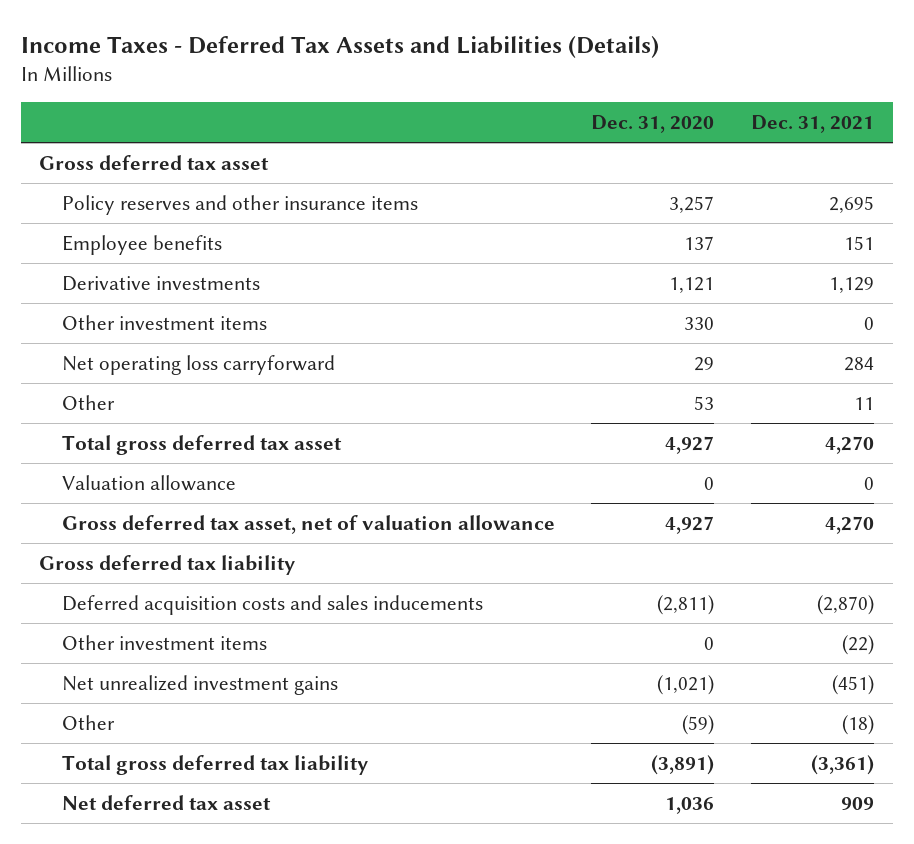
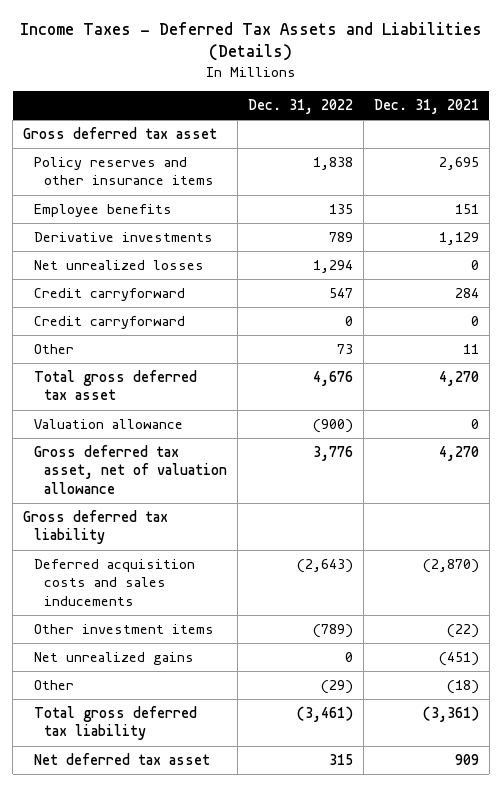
[591,114,715,133] Dec. 31, 2020 -> none
none -> [248,99,354,115] Dec. 31, 2022
[61,314,267,330] Other investment items -> none
none -> [33,260,204,271] Net unrealized losses
[61,354,335,375] Net operating loss carryforward -> [33,288,185,302] Credit carryforward
none -> [33,316,185,330] Credit carryforward
[61,674,338,695] Net unrealized investment gains -> [33,652,194,666] Net unrealized gains

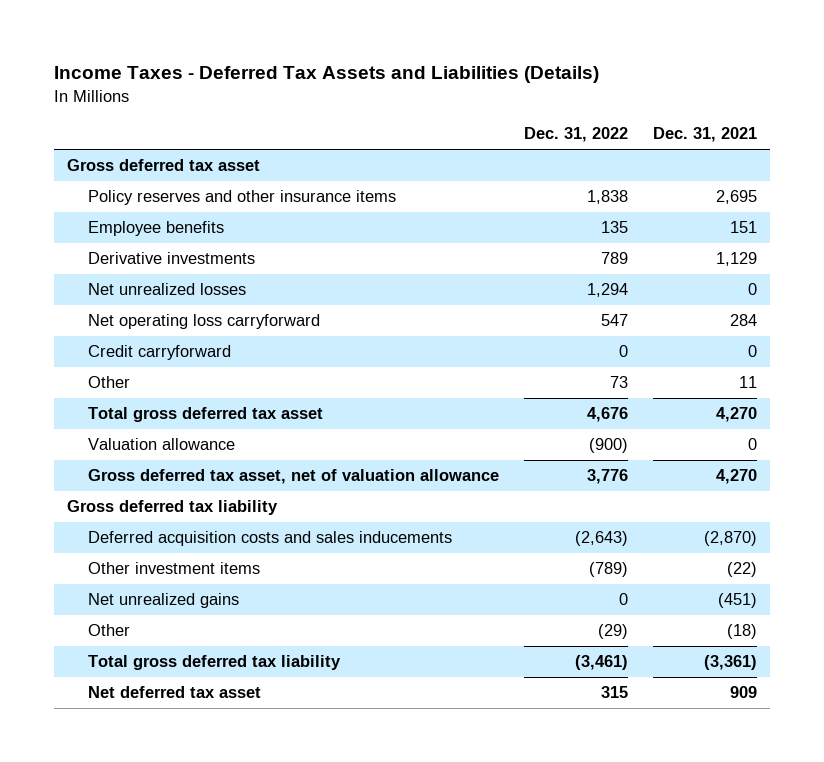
[33,288,185,302] Credit carryforward -> [87,314,320,330] Net operating loss carryforward

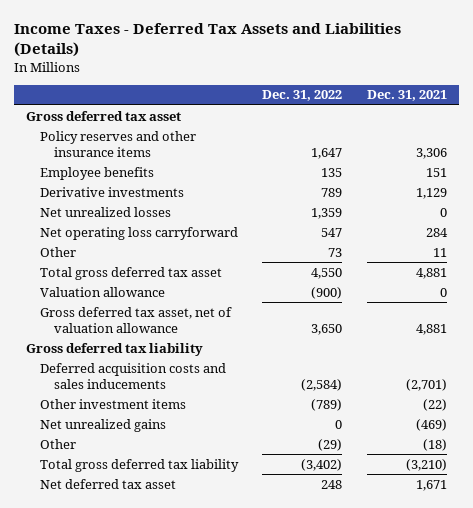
[586,190,628,205] 1,838 -> [311,147,343,159] 1,647
[716,190,758,205] 2,695 -> [415,147,447,159] 3,306
[586,283,628,298] 1,294 -> [311,207,343,219] 1,359
[87,345,231,361] Credit carryforward -> none
[586,407,628,423] 4,676 -> [311,267,343,279] 4,550
[716,407,758,423] 4,270 -> [415,267,447,279] 4,881
[586,469,628,485] 3,776 -> [311,323,343,335] 3,650
[716,469,758,485] 4,270 -> [415,323,447,335] 4,881
[574,531,628,547] (2,643) -> [301,378,343,391] (2,584)
[704,531,758,547] (2,870) -> [405,378,447,391] (2,701)
[718,593,758,609] (451) -> [415,418,447,431] (469)
[574,655,628,671] (3,461) -> [301,458,343,471] (3,402)
[704,655,758,671] (3,361) -> [405,458,447,471] (3,210)
[600,686,628,699] 315 -> [321,479,343,489] 248
[730,686,758,699] 909 -> [415,479,447,491] 1,671

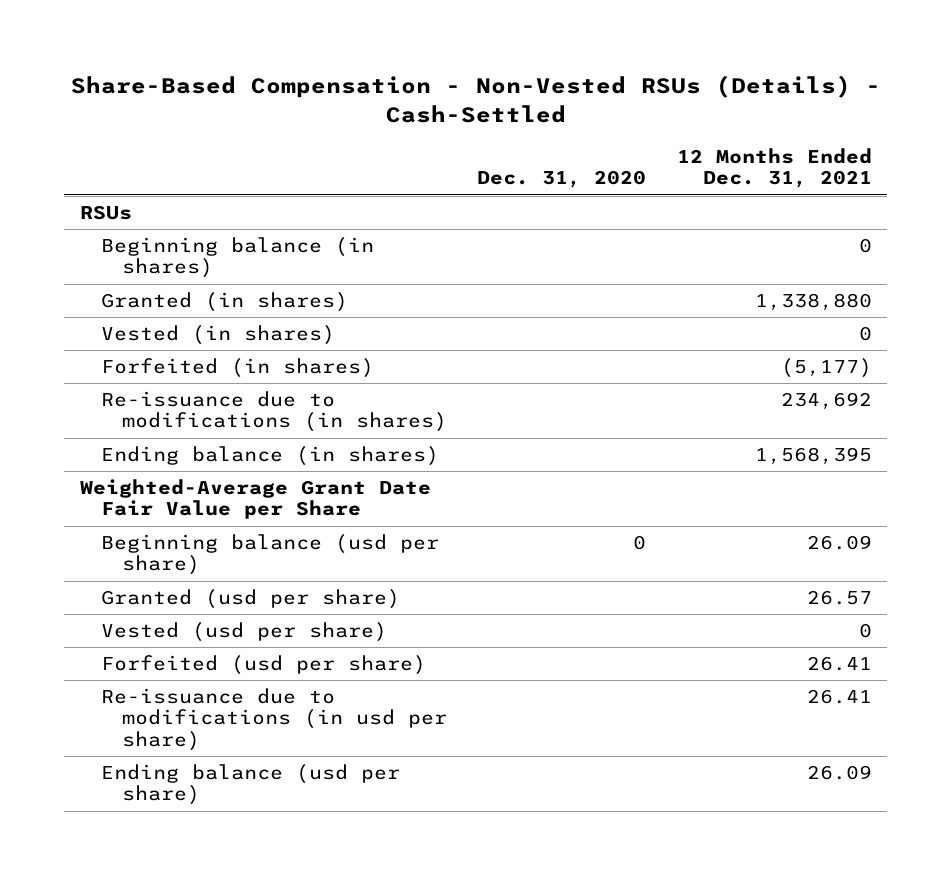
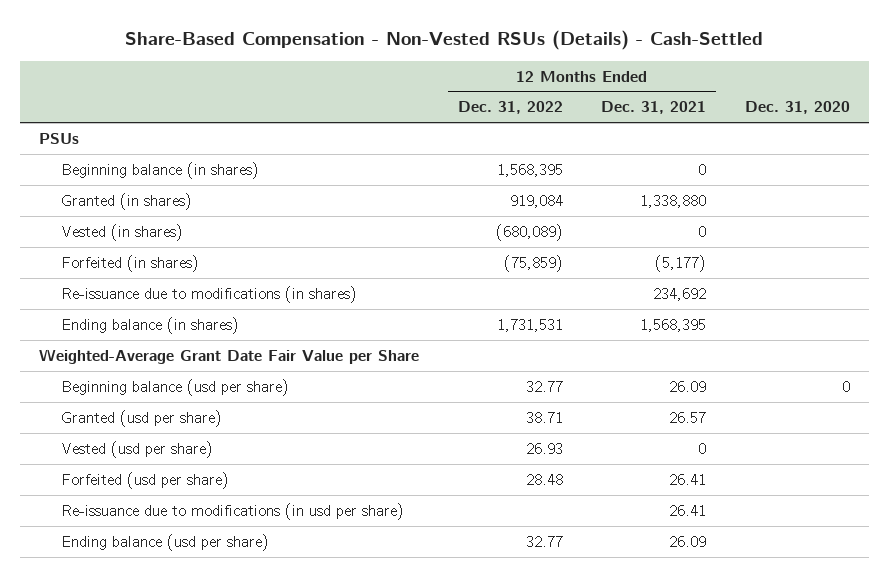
none -> [457,101,563,115] Dec. 31, 2022
[79,205,132,221] RSUs -> [39,132,80,144] PSUs

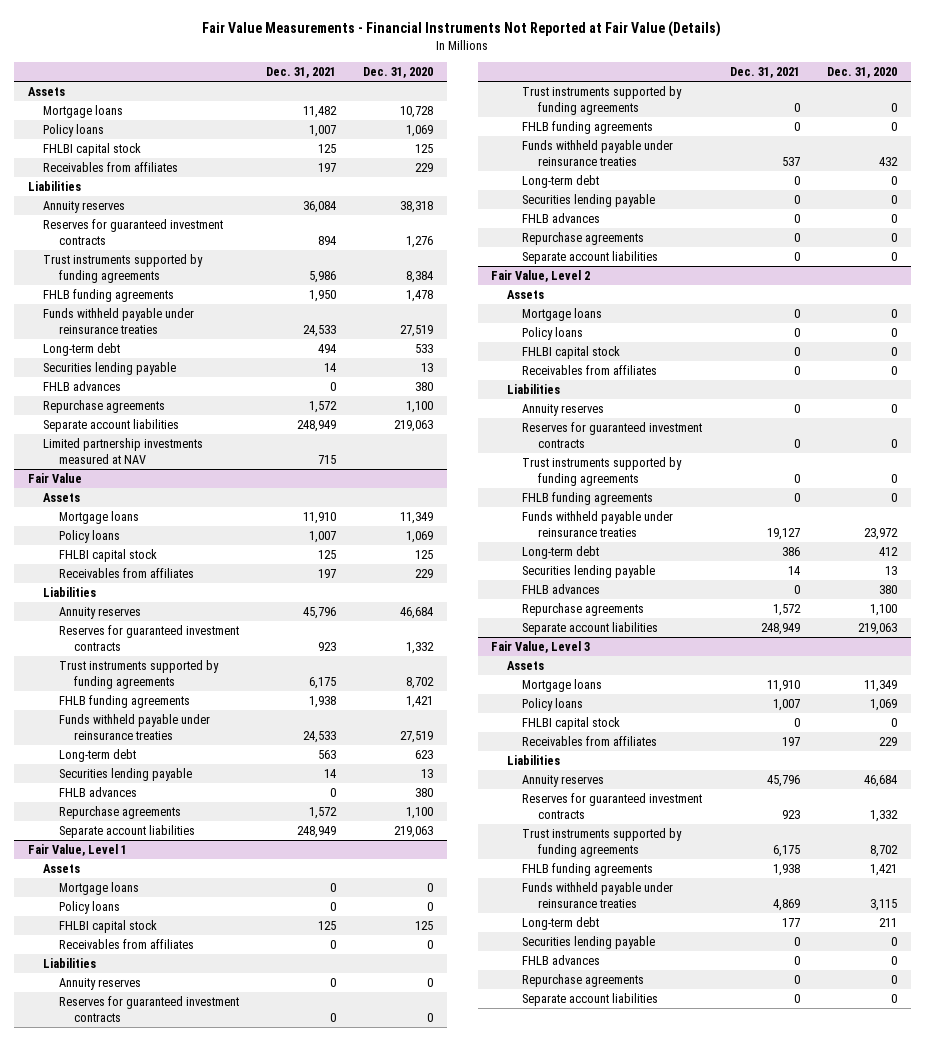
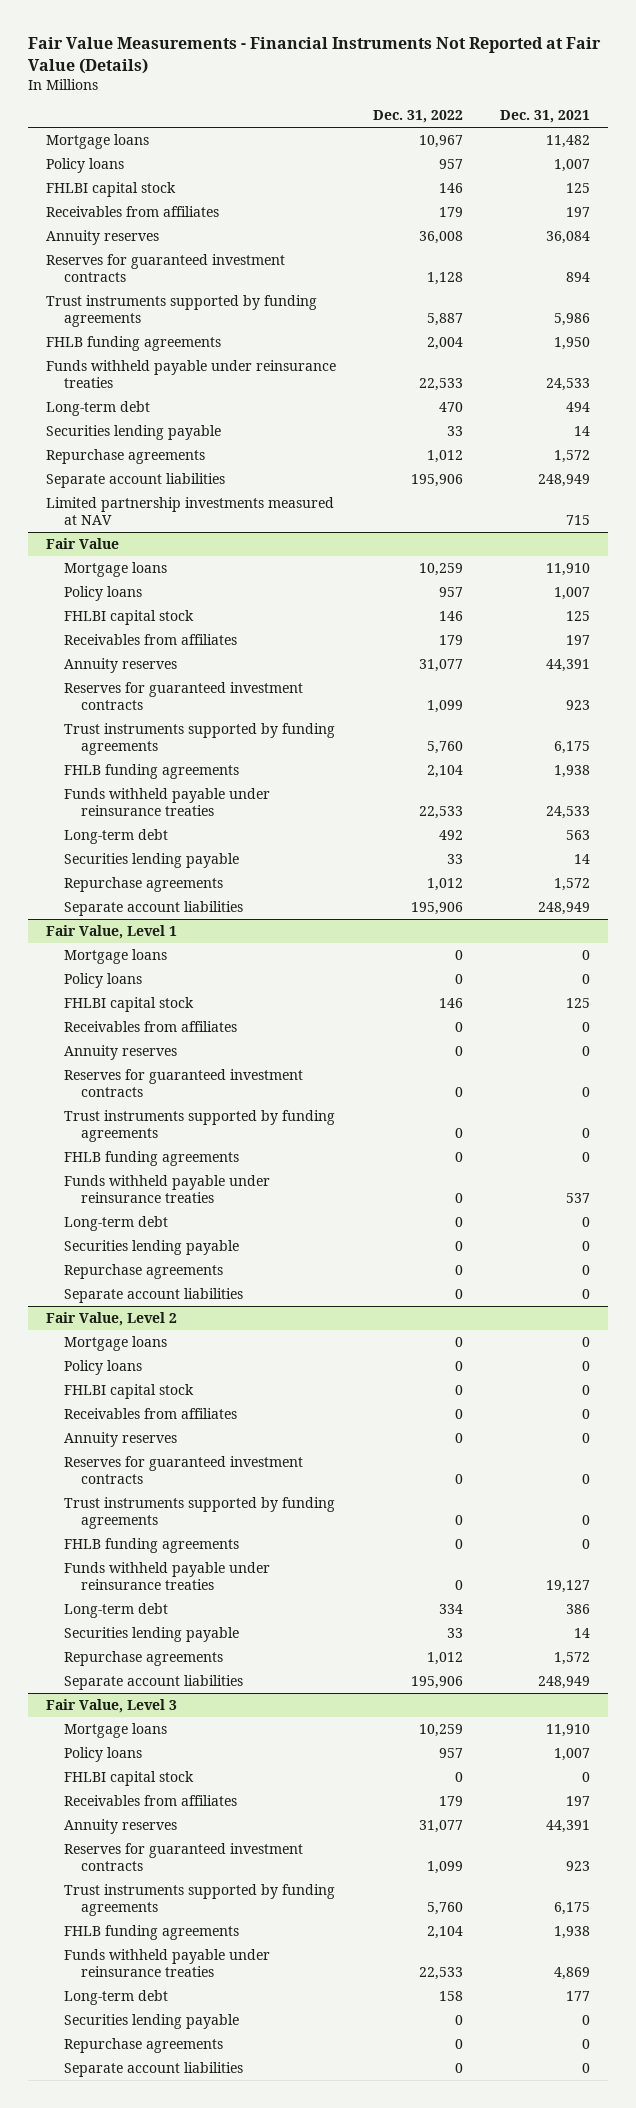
[363,67,434,79] Dec. 31, 2020 -> none
none -> [373,110,464,124] Dec. 31, 2022
[27,86,65,96] Assets -> none
[27,180,81,191] Liabilities -> none
[43,380,122,391] FHLB advances -> none
[43,492,81,502] Assets -> none
[43,586,97,597] Liabilities -> none
[302,606,336,619] 45,796 -> [545,658,590,672] 44,391
[58,786,137,797] FHLB advances -> none
[43,863,81,873] Assets -> none
[43,957,97,968] Liabilities -> none
[522,212,601,223] FHLB advances -> none
[506,289,544,299] Assets -> none
[506,383,560,394] Liabilities -> none
[522,583,601,594] FHLB advances -> none
[506,660,544,670] Assets -> none
[506,754,560,765] Liabilities -> none
[766,774,800,787] 45,796 -> [545,1819,590,1833] 44,391
[522,954,601,965] FHLB advances -> none

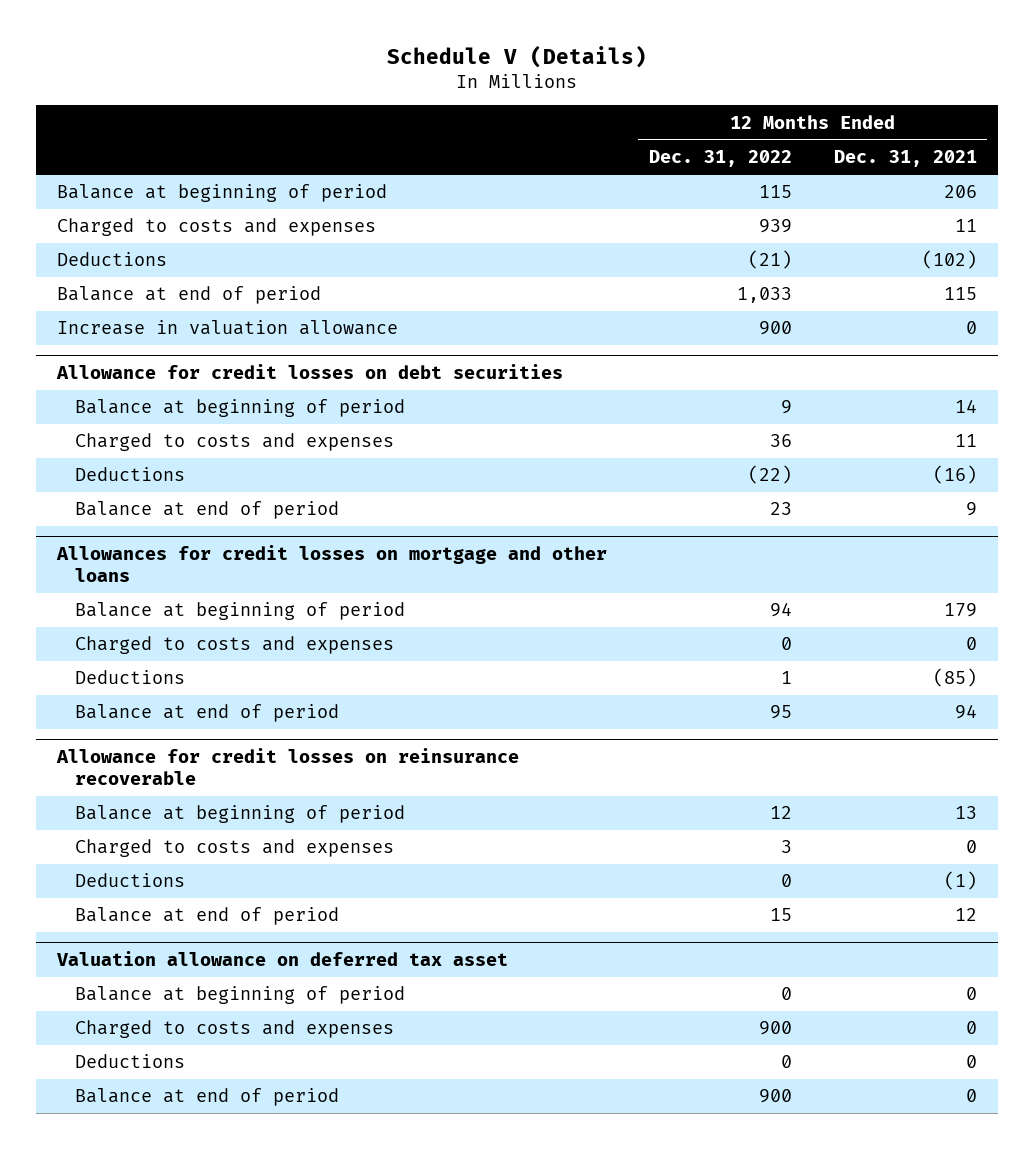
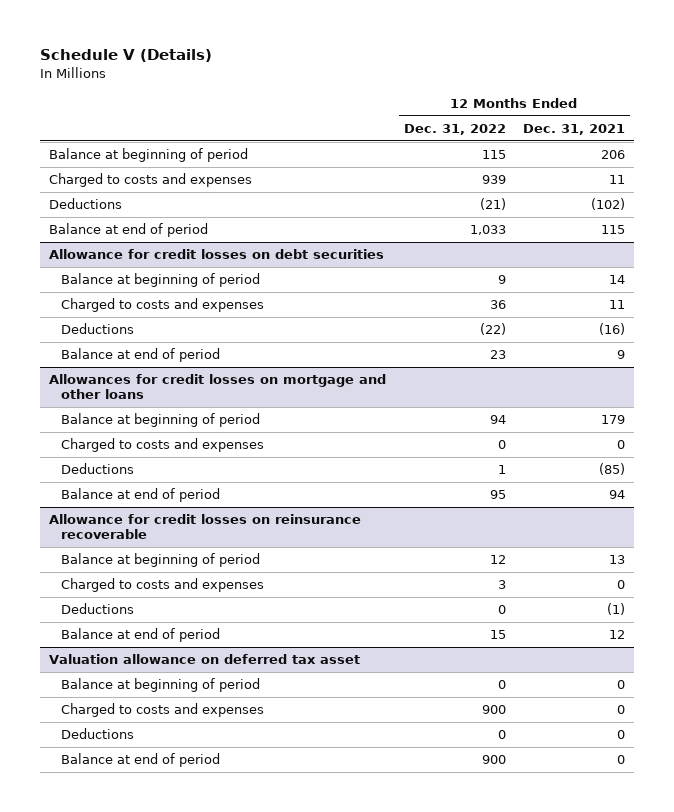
[56,320,398,336] Increase in valuation allowance -> none

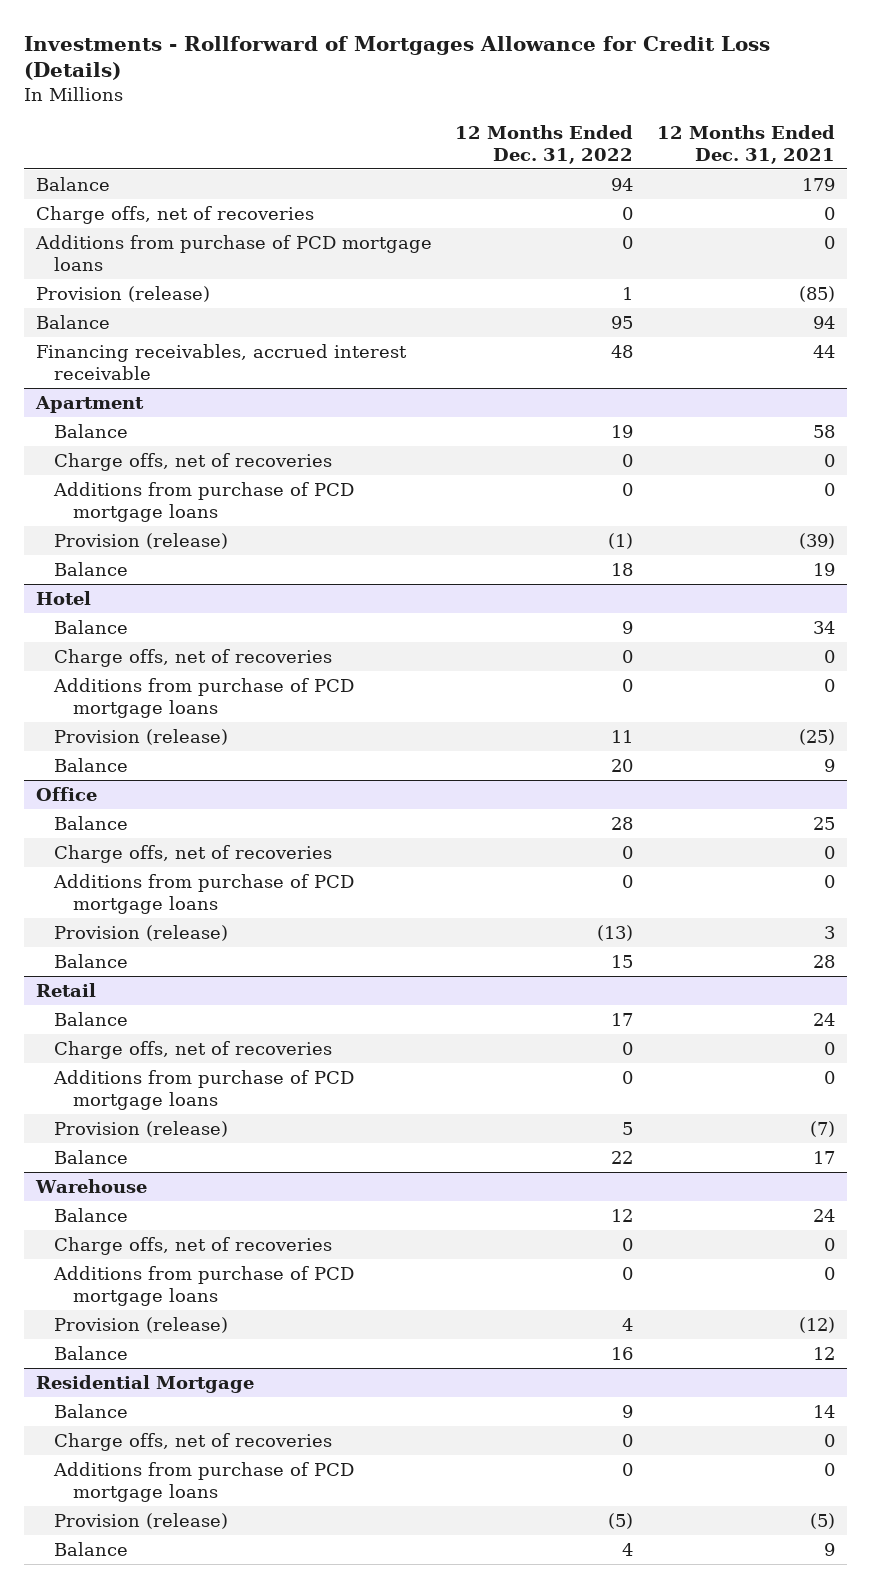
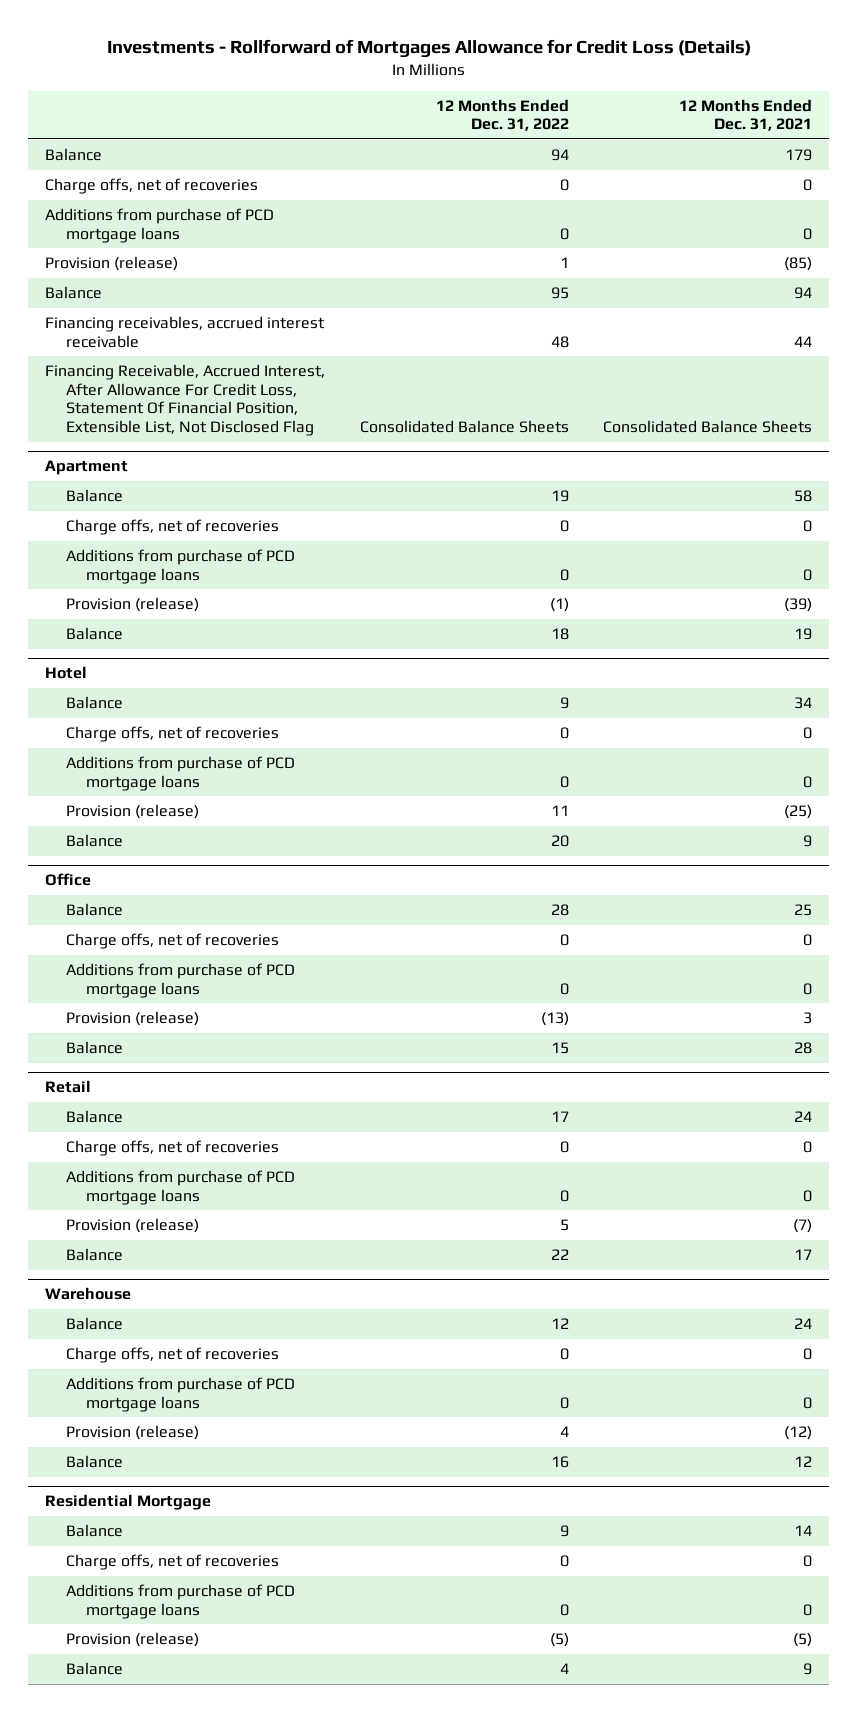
none -> [45,364,326,437] Financing Receivable, Accrued Interest, After Allowance For Credit Loss, Statement Of Financial Position, Extensible List, Not Disclosed Flag

